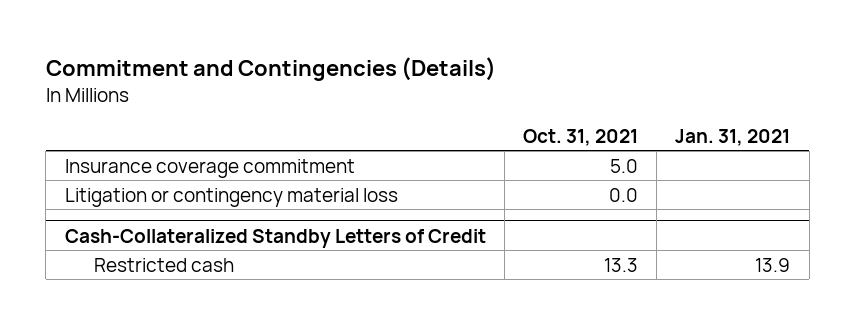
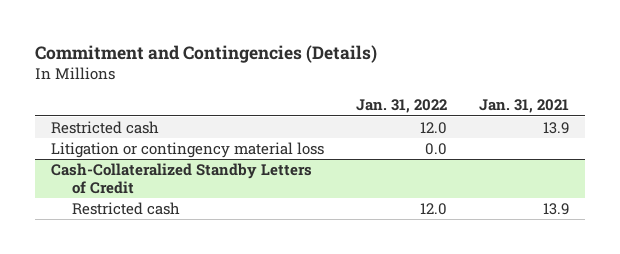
[523,128,639,146] Oct. 31, 2021 -> none
none -> [356,99,448,114] Jan. 31, 2022
[64,158,355,178] Insurance coverage commitment -> none
none -> [51,121,160,135] Restricted cash

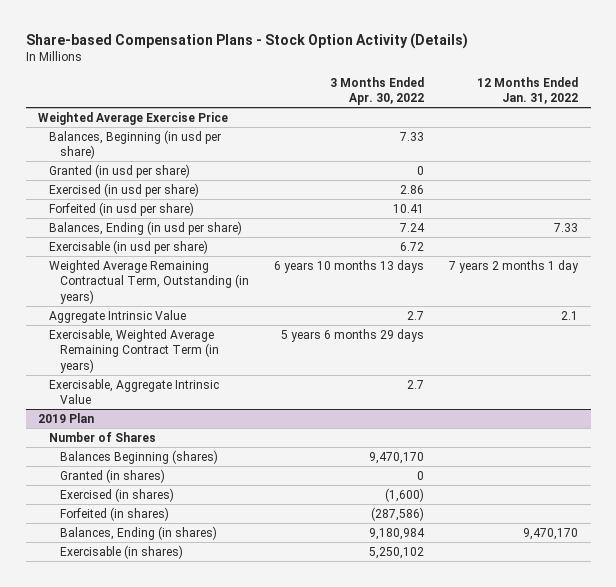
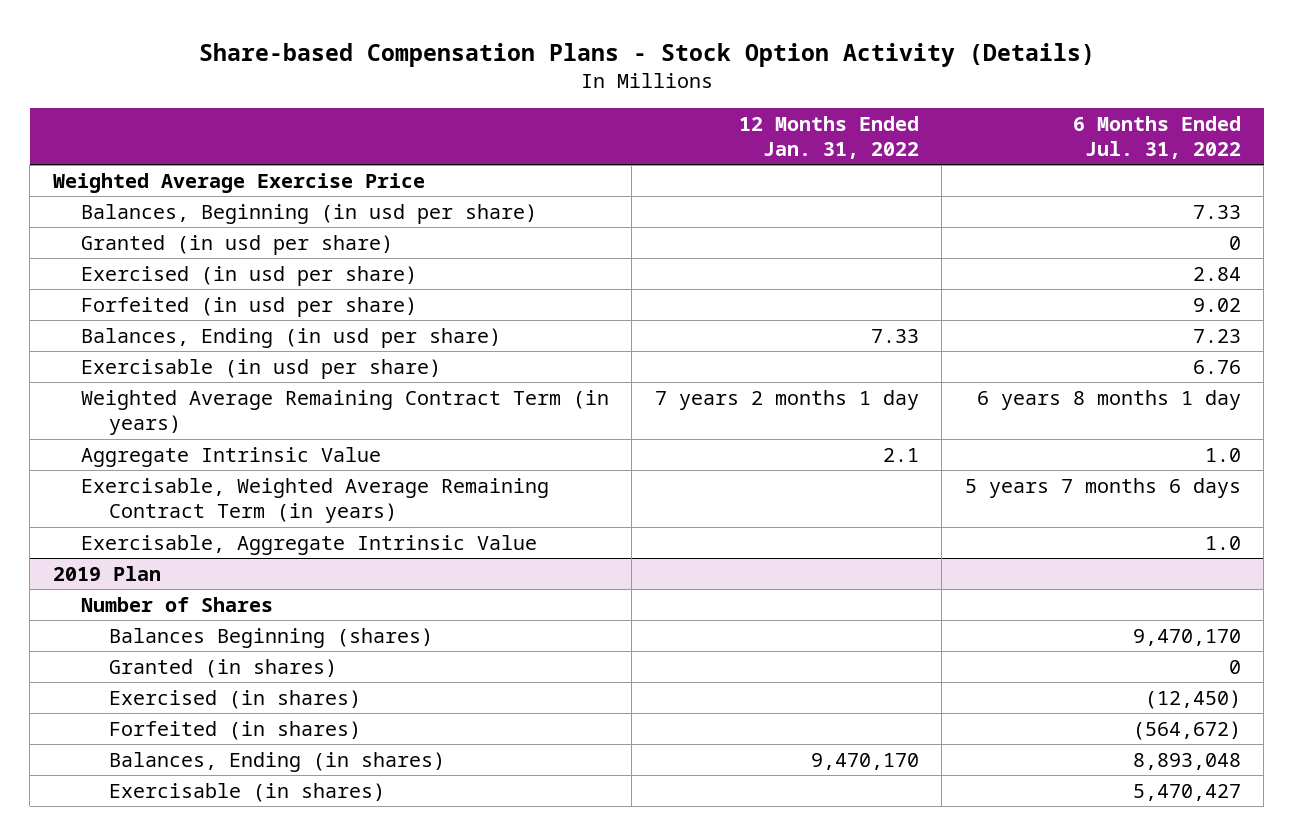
[330,76,425,106] 3 Months Ended Apr. 30, 2022 -> none
none -> [1072,115,1241,159] 6 Months Ended Jul. 31, 2022
[49,259,250,304] Weighted Average Remaining Contractual Term, Outstanding (in years) -> [80,389,609,436] Weighted Average Remaining Contract Term (in years)

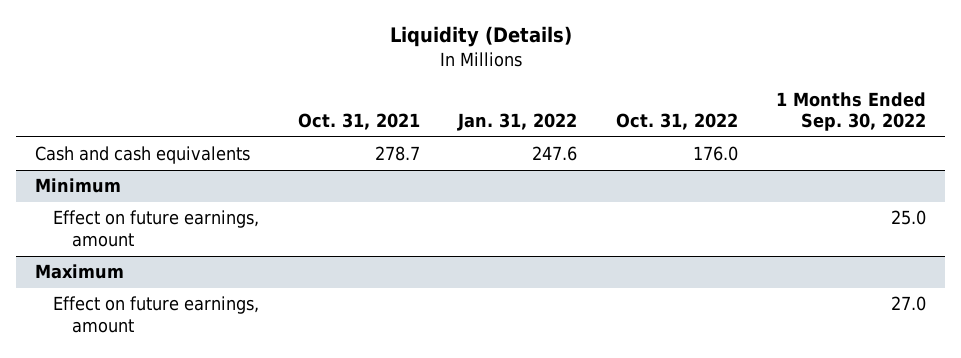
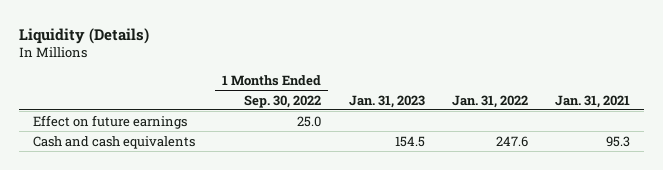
[297,112,420,130] Oct. 31, 2021 -> none
[615,112,738,130] Oct. 31, 2022 -> none
none -> [348,94,425,108] Jan. 31, 2023
none -> [555,94,631,108] Jan. 31, 2021
none -> [33,114,188,129] Effect on future earnings
[34,178,121,194] Minimum -> none
[53,210,260,247] Effect on future earnings, amount -> none
[34,264,124,280] Maximum -> none
[53,296,260,333] Effect on future earnings, amount -> none

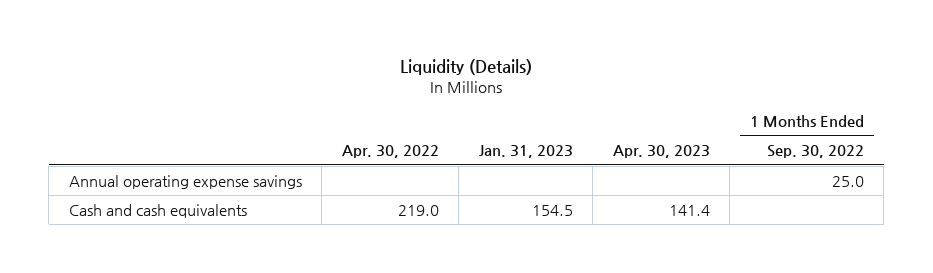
[451,94,528,108] Jan. 31, 2022 -> none
[555,94,631,108] Jan. 31, 2021 -> none
none -> [341,145,439,159] Apr. 30, 2022
none -> [612,145,710,159] Apr. 30, 2023
[33,114,188,129] Effect on future earnings -> [68,174,302,189] Annual operating expense savings

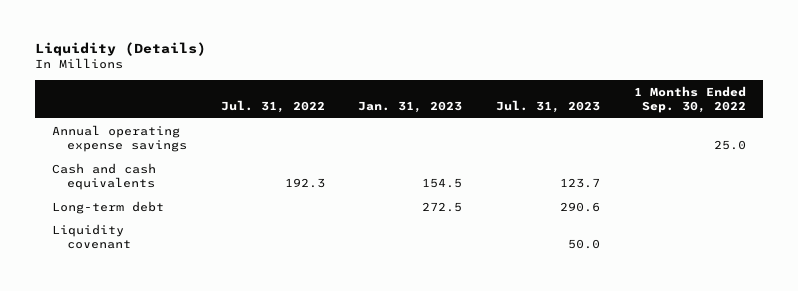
[341,145,439,159] Apr. 30, 2022 -> none
[612,145,710,159] Apr. 30, 2023 -> none
none -> [220,100,325,114] Jul. 31, 2022
none -> [496,100,601,114] Jul. 31, 2023
none -> [51,200,164,214] Long-term debt
none -> [51,223,131,250] Liquidity covenant

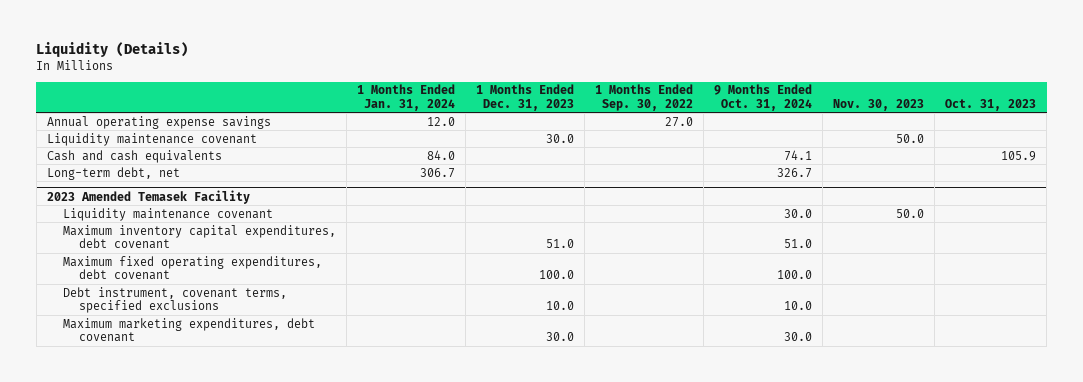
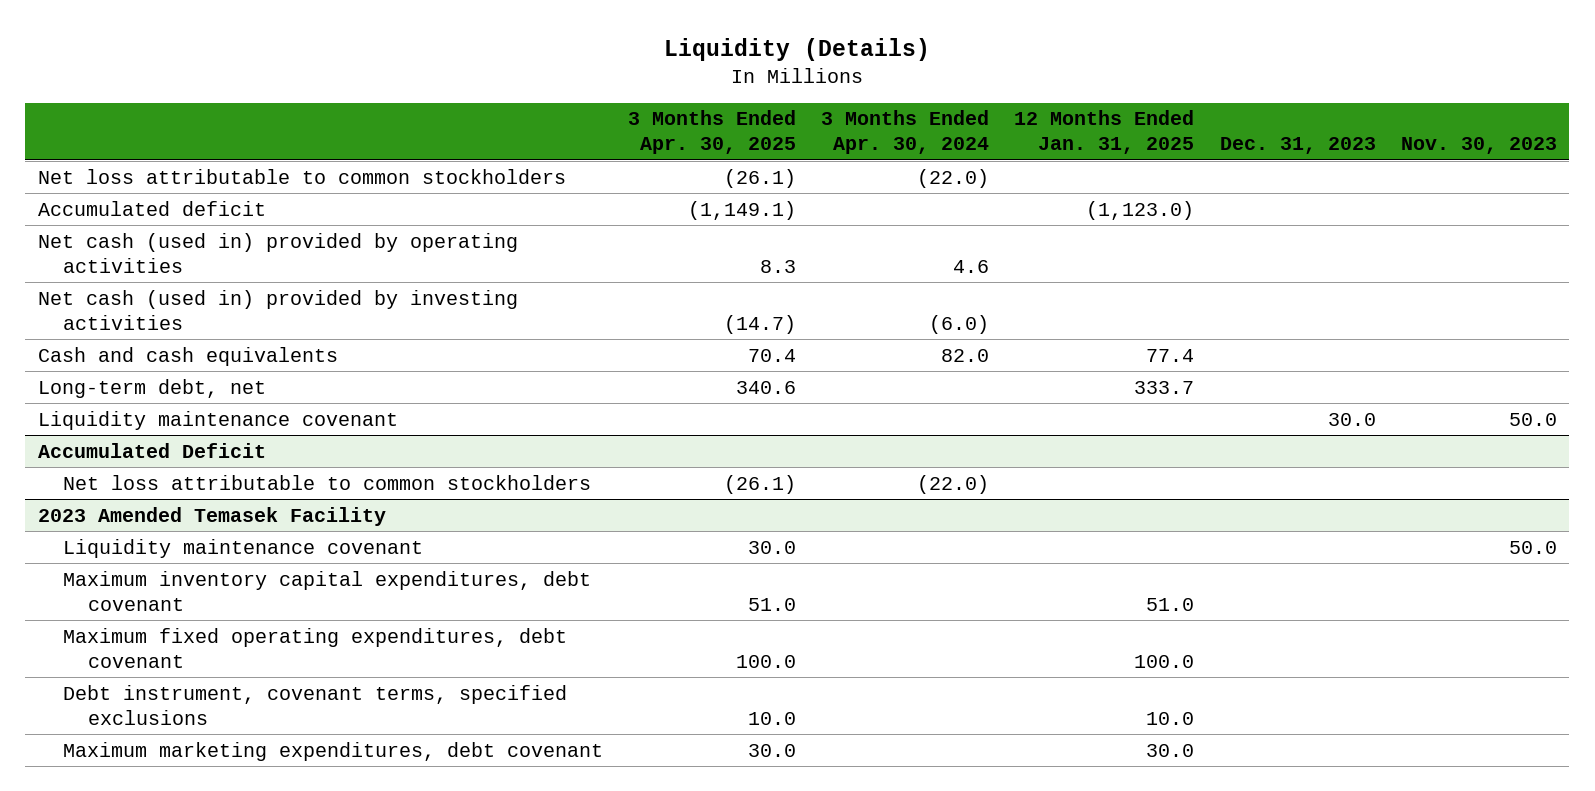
[357,84,456,111] 1 Months Ended Jan. 31, 2024 -> none
[476,84,575,111] 1 Months Ended Dec. 31, 2023 -> none
[595,84,694,111] 1 Months Ended Sep. 30, 2022 -> none
[714,84,813,111] 9 Months Ended Oct. 31, 2024 -> none
[945,98,1037,111] Oct. 31, 2023 -> none
none -> [628,110,797,155] 3 Months Ended Apr. 30, 2025
none -> [821,110,990,155] 3 Months Ended Apr. 30, 2024
none -> [1014,110,1195,155] 12 Months Ended Jan. 31, 2025
none -> [1219,137,1376,155] Dec. 31, 2023
[46,115,271,129] Annual operating expense savings -> none
none -> [37,168,566,184] Net loss attributable to common stockholders
none -> [37,200,266,216] Accumulated deficit
none -> [37,232,518,273] Net cash (used in) provided by operating activities
none -> [37,289,518,330] Net cash (used in) provided by investing activities
[46,132,257,146] Liquidity maintenance covenant -> [37,410,398,430] Liquidity maintenance covenant
none -> [37,442,266,458] Accumulated Deficit
none -> [62,474,591,490] Net loss attributable to common stockholders

